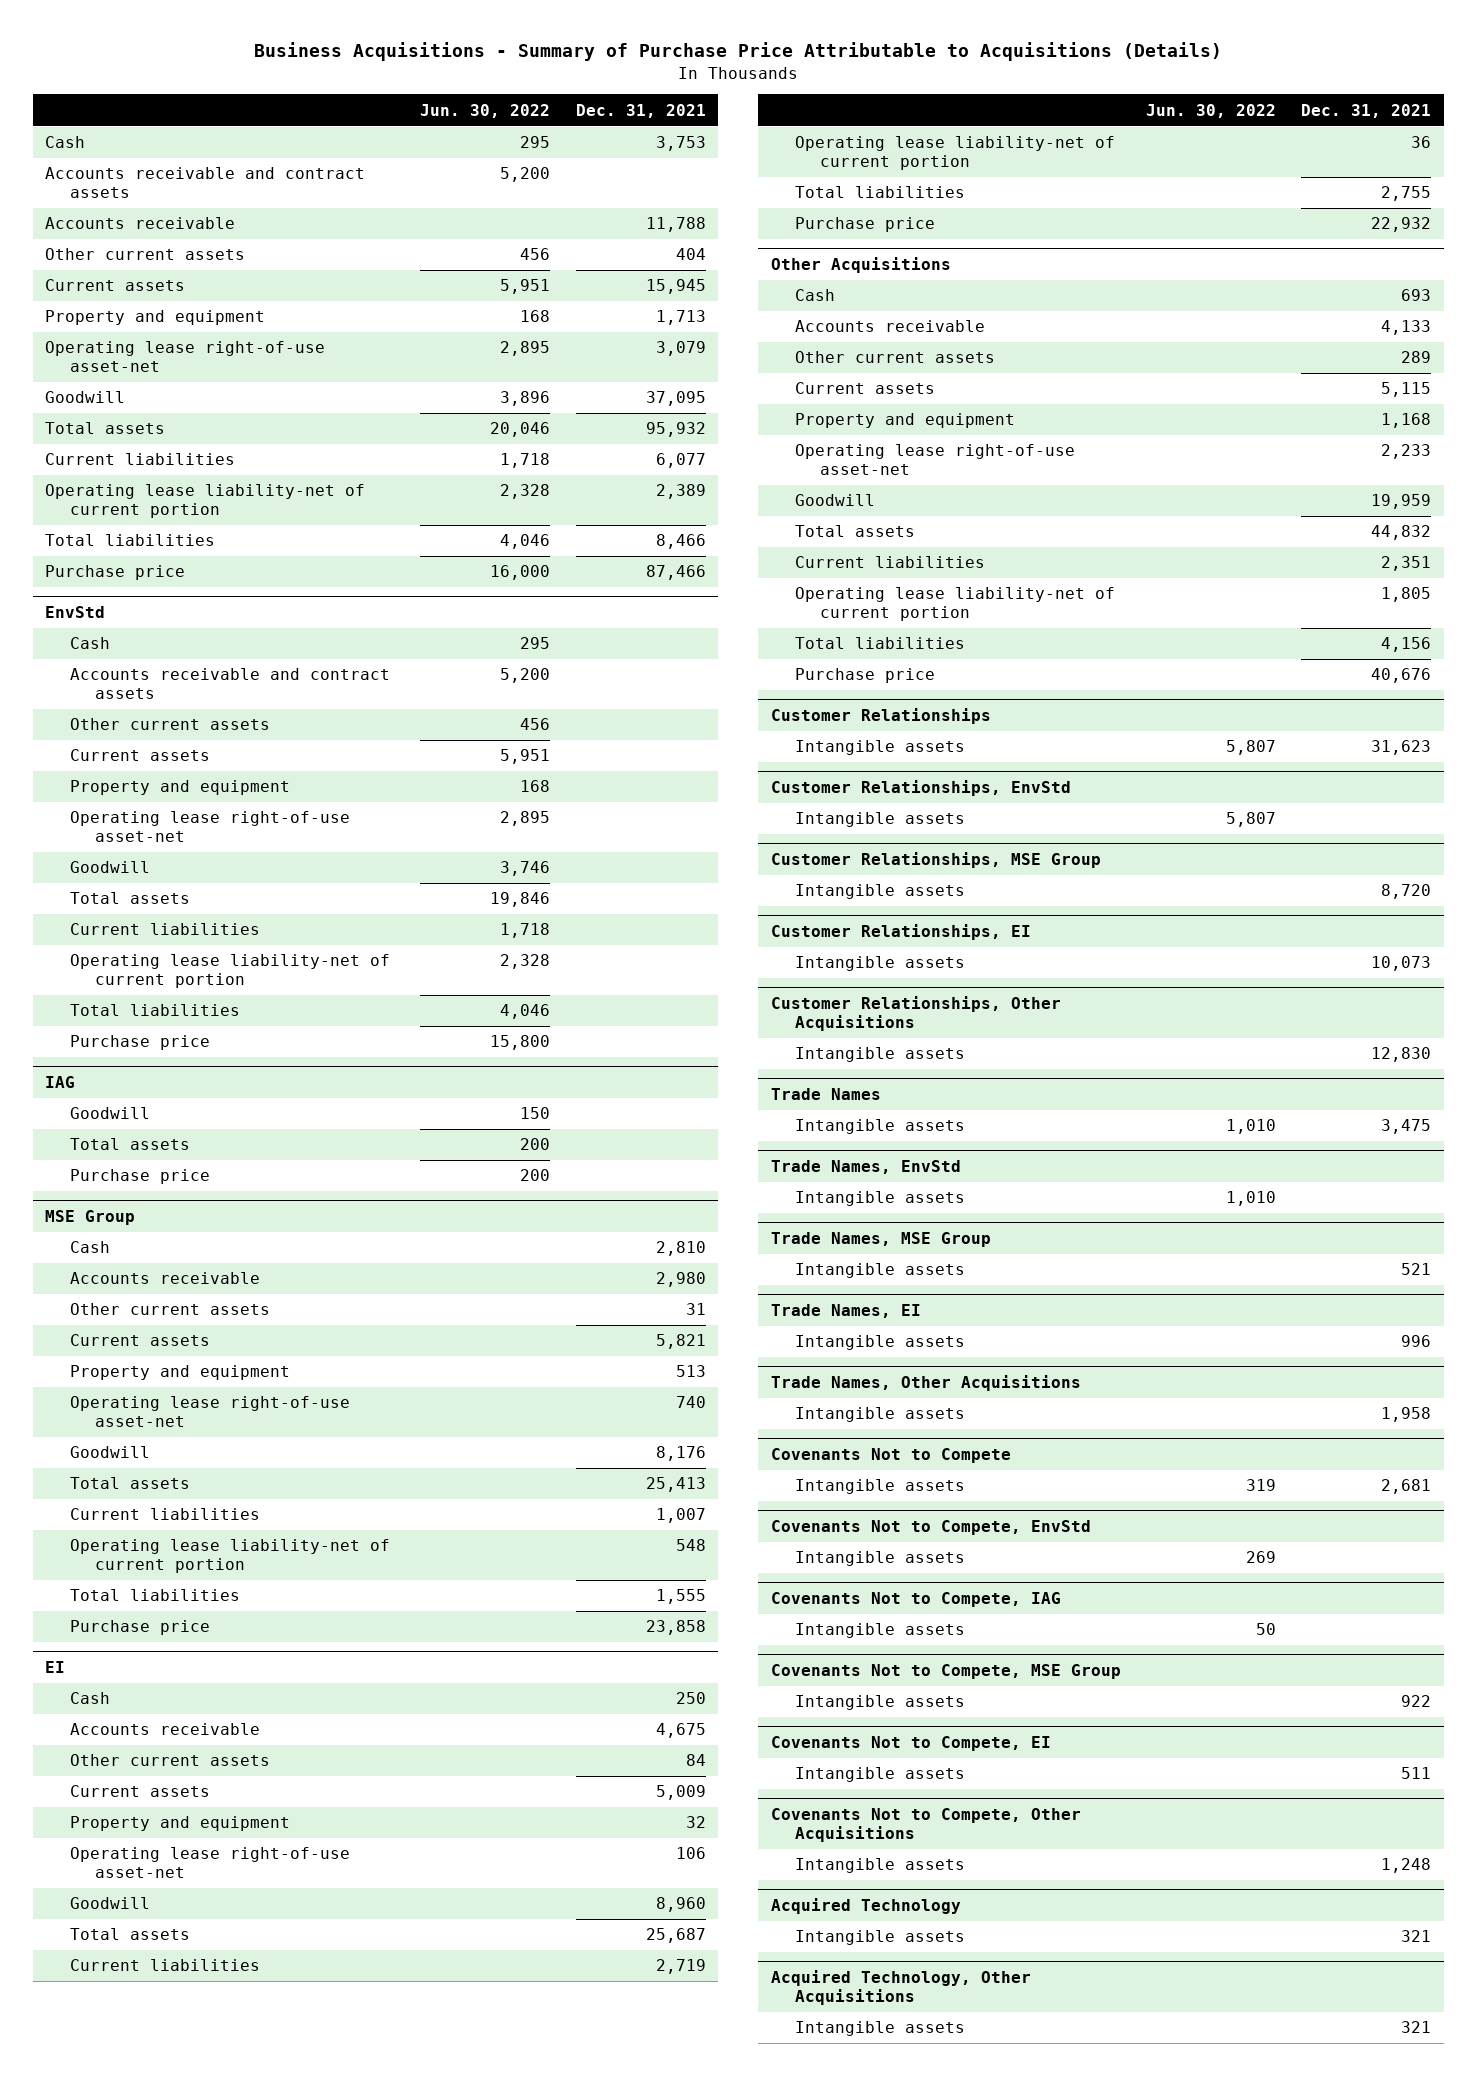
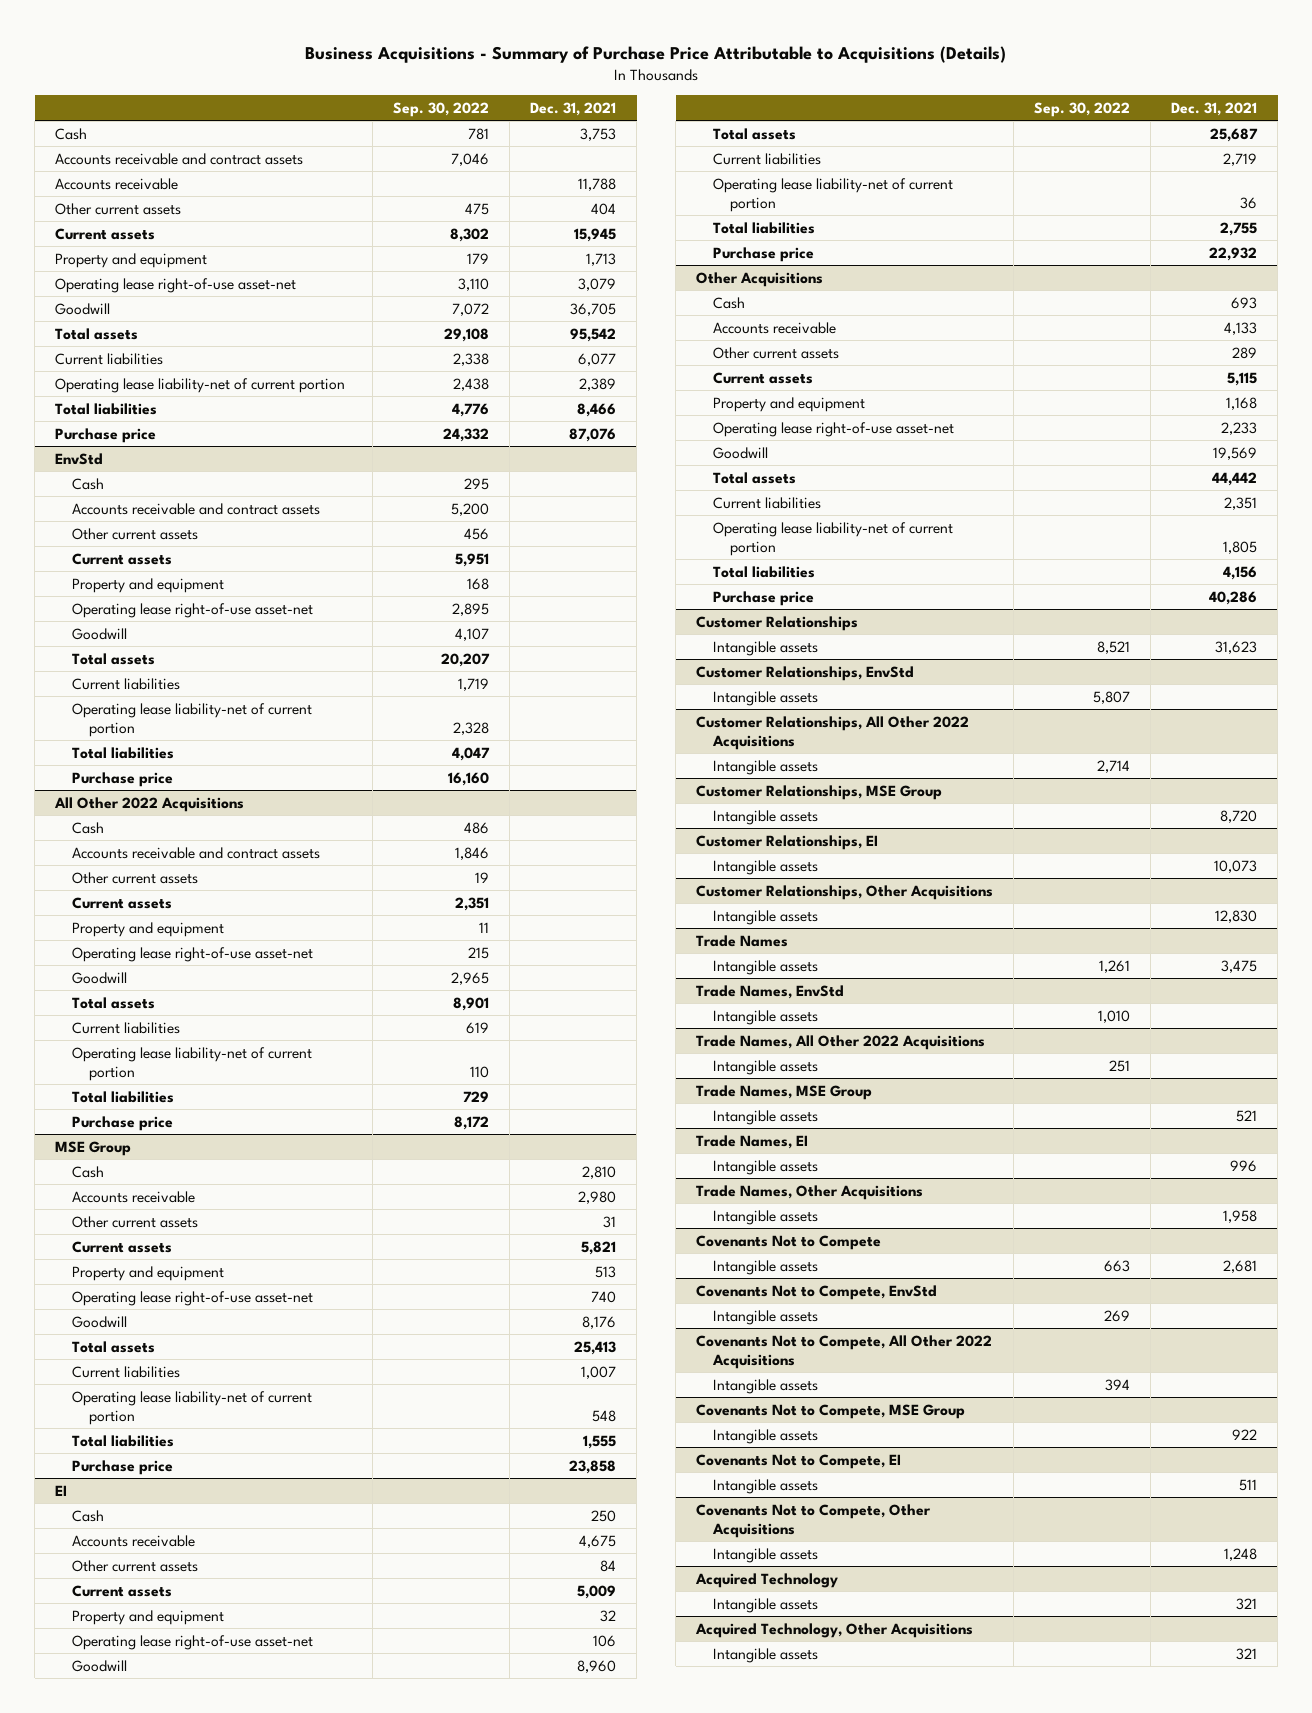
[420,103,551,118] Jun. 30, 2022 -> none
none -> [393,101,490,117] Sep. 30, 2022
[645,391,706,407] 37,095 -> [570,302,617,316] 36,705
[645,422,706,438] 95,932 -> [570,327,617,342] 95,542
[645,565,706,581] 87,466 -> [569,427,617,442] 87,076
[45,1075,76,1088] IAG -> none
none -> [54,796,245,812] All Other 2022 Acquisitions
none -> [72,821,105,834] Cash
none -> [72,846,321,859] Accounts receivable and contract assets
none -> [72,871,199,884] Other current assets
none -> [72,896,173,909] Current assets
none -> [72,921,225,937] Property and equipment
none -> [72,946,314,962] Operating lease right-of-use asset-net
none -> [72,1021,181,1034] Current liabilities
none -> [72,1046,313,1081] Operating lease liability-net of current portion
none -> [72,1090,175,1103] Total liabilities
[1371,494,1432,510] 19,959 -> [1213,446,1258,460] 19,569
[1371,525,1432,541] 44,832 -> [1212,471,1258,486] 44,442
[1371,668,1432,684] 40,676 -> [1209,590,1258,605] 40,286
none -> [696,715,970,750] Customer Relationships, All Other 2022 Acquisitions
none -> [713,759,819,775] Intangible assets
none -> [696,1034,986,1050] Trade Names, All Other 2022 Acquisitions
none -> [713,1059,819,1075] Intangible assets
[770,1591,1061,1607] Covenants Not to Compete, IAG -> none
none -> [696,1334,993,1369] Covenants Not to Compete, All Other 2022 Acquisitions

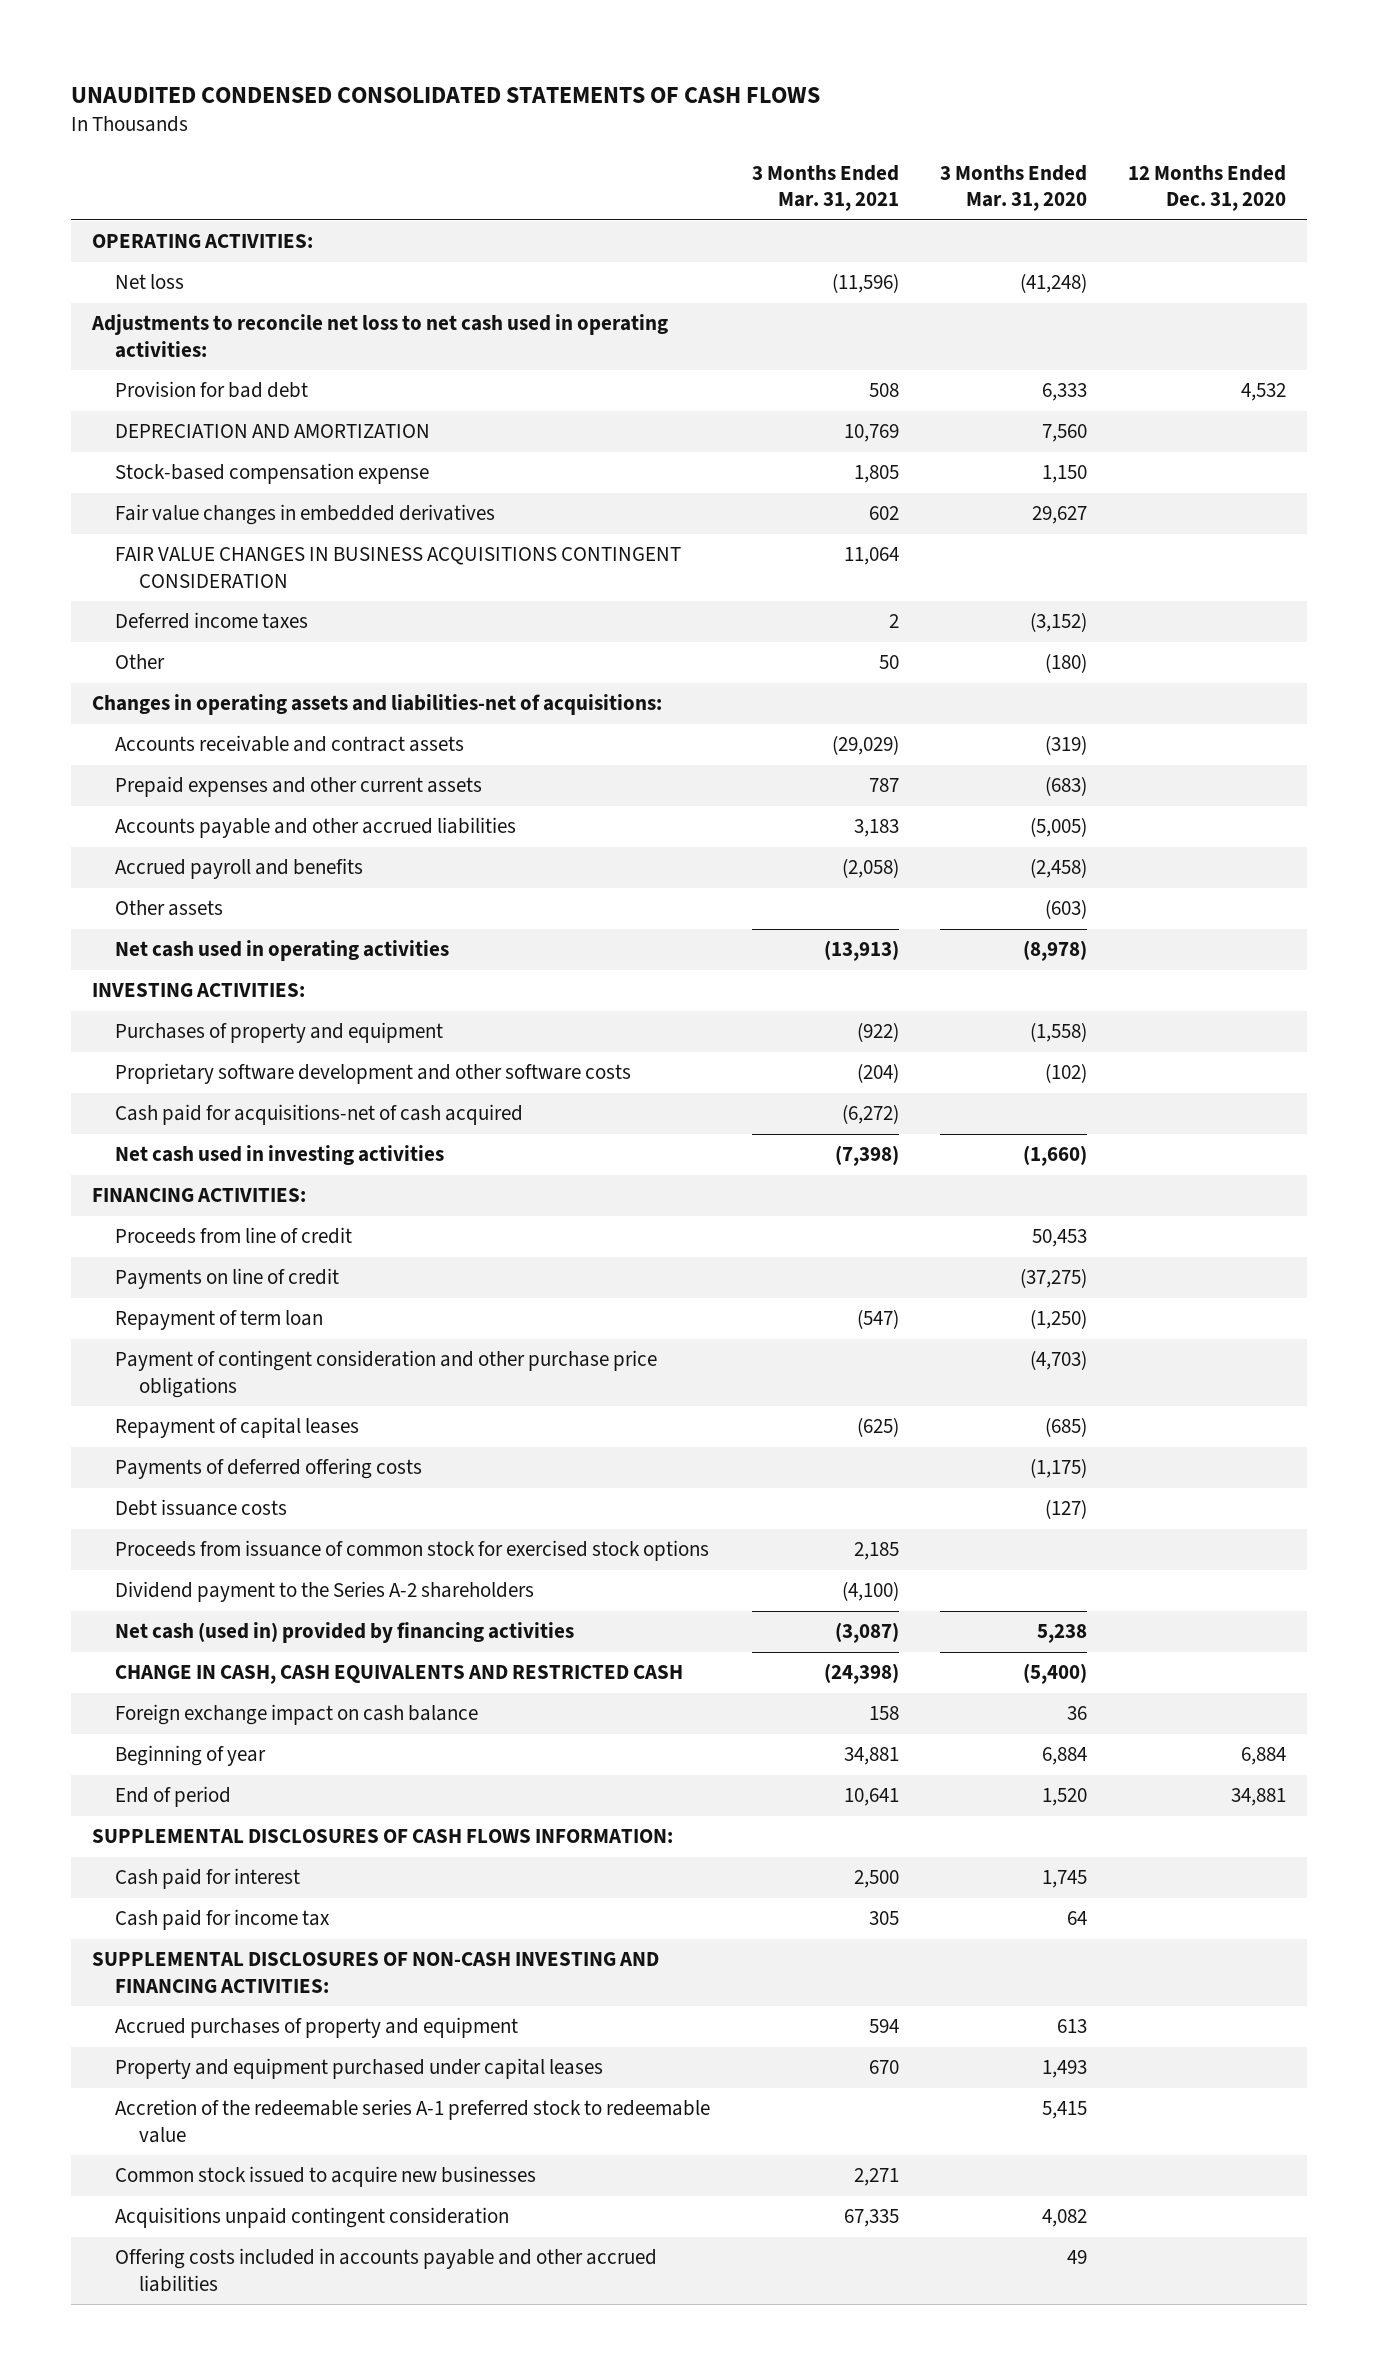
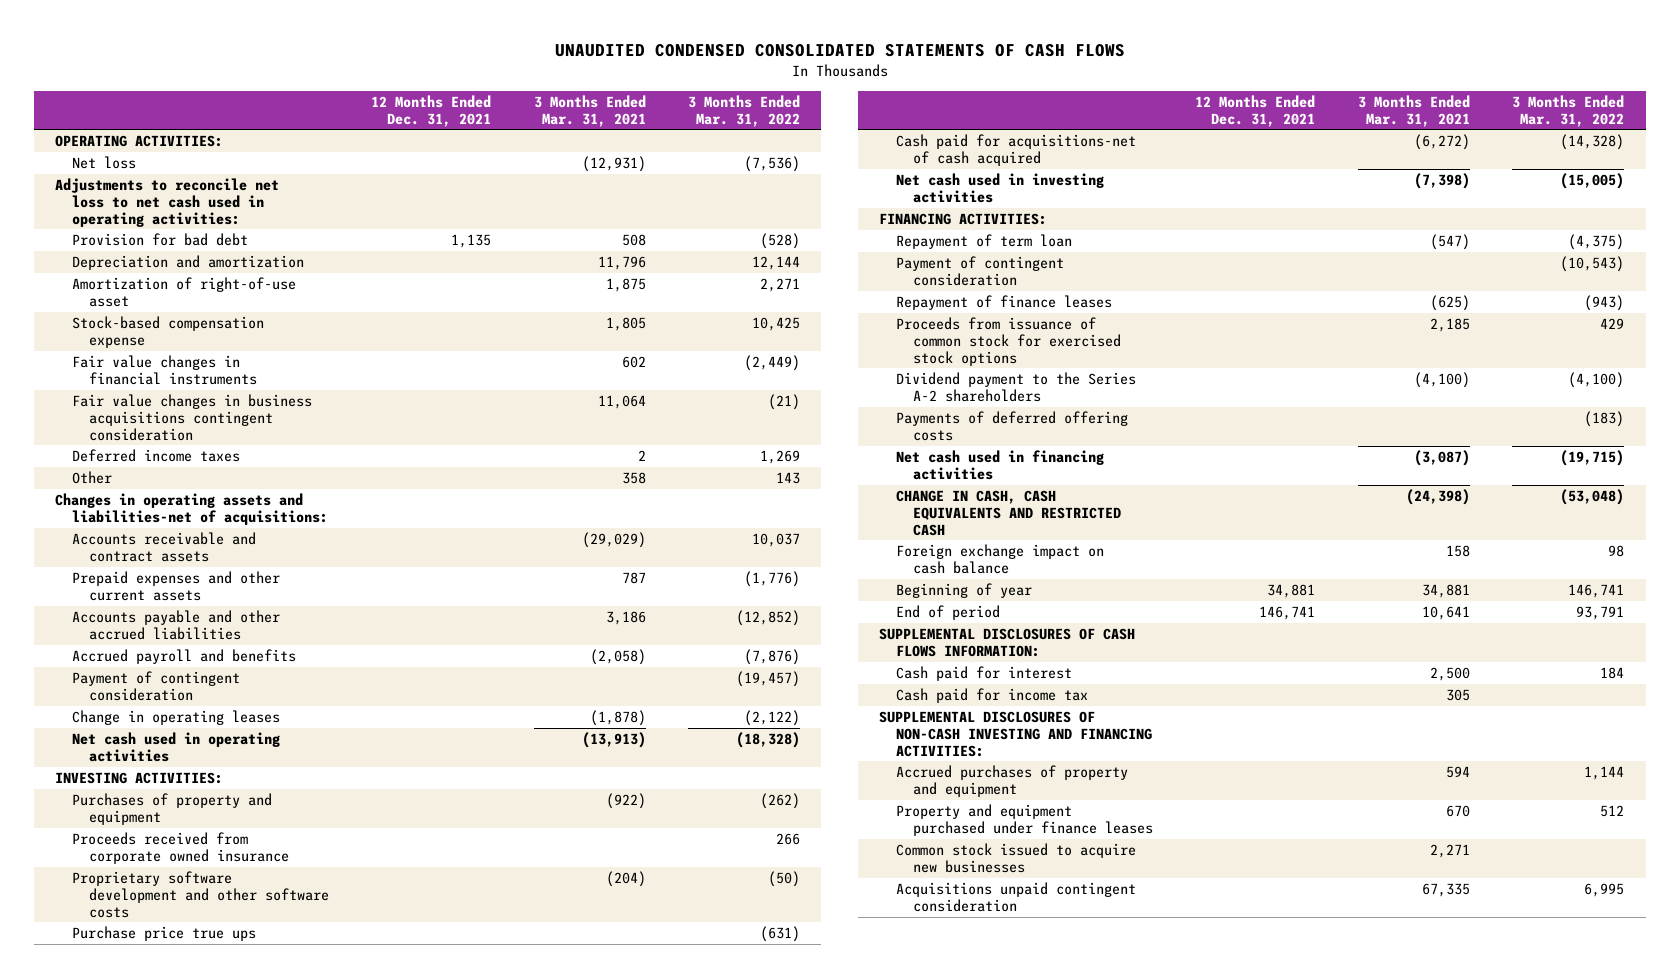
[939,164,1087,212] 3 Months Ended Mar. 31, 2020 -> none
[1128,164,1287,212] 12 Months Ended Dec. 31, 2020 -> none
none -> [371,94,492,127] 12 Months Ended Dec. 31, 2021
none -> [688,94,801,127] 3 Months Ended Mar. 31, 2022
[831,273,899,294] (11,596) -> [581,155,646,172] (12,931)
[115,424,431,439] DEPRECIATION AND AMORTIZATION -> [71,254,304,270] Depreciation and amortization
[843,424,899,443] 10,769 -> [597,255,646,270] 11,796
none -> [71,276,296,307] Amortization of right-of-use asset
[115,504,496,526] Fair value changes in embedded derivatives -> [71,354,257,385] Fair value changes in financial instruments
[115,547,682,588] FAIR VALUE CHANGES IN BUSINESS ACQUISITIONS CONTINGENT CONSIDERATION -> [71,393,312,441] Fair value changes in business acquisitions contingent consideration
[878,655,899,670] 50 -> [621,471,646,484] 358
[853,819,899,838] 3,183 -> [605,610,646,625] 3,186
[115,900,224,917] Other assets -> none
none -> [71,670,240,701] Payment of contingent consideration
none -> [71,709,280,725] Change in operating leases
none -> [71,831,289,864] Proceeds received from corporate owned insurance
none -> [71,925,256,941] Purchase price true ups
[115,1227,353,1245] Proceeds from line of credit -> none
[115,1268,340,1290] Payments on line of credit -> none
[115,1499,288,1517] Debt issuance costs -> none
[115,1350,658,1398] Payment of contingent consideration and other purchase price obligations -> [895,255,1064,286] Payment of contingent consideration
[115,1417,360,1439] Repayment of capital leases -> [895,294,1112,310] Repayment of finance leases
[115,1458,423,1480] Payments of deferred offering costs -> [895,410,1128,441] Payments of deferred offering costs
[115,1622,575,1644] Net cash (used in) provided by financing activities -> [895,449,1104,480] Net cash used in financing activities
[115,2099,711,2143] Accretion of the redeemable series A-1 preferred stock to redeemable value -> none
[115,2058,604,2080] Property and equipment purchased under capital leases -> [895,803,1153,836] Property and equipment purchased under finance leases
[115,2248,658,2292] Offering costs included in accounts payable and other accrued liabilities -> none

